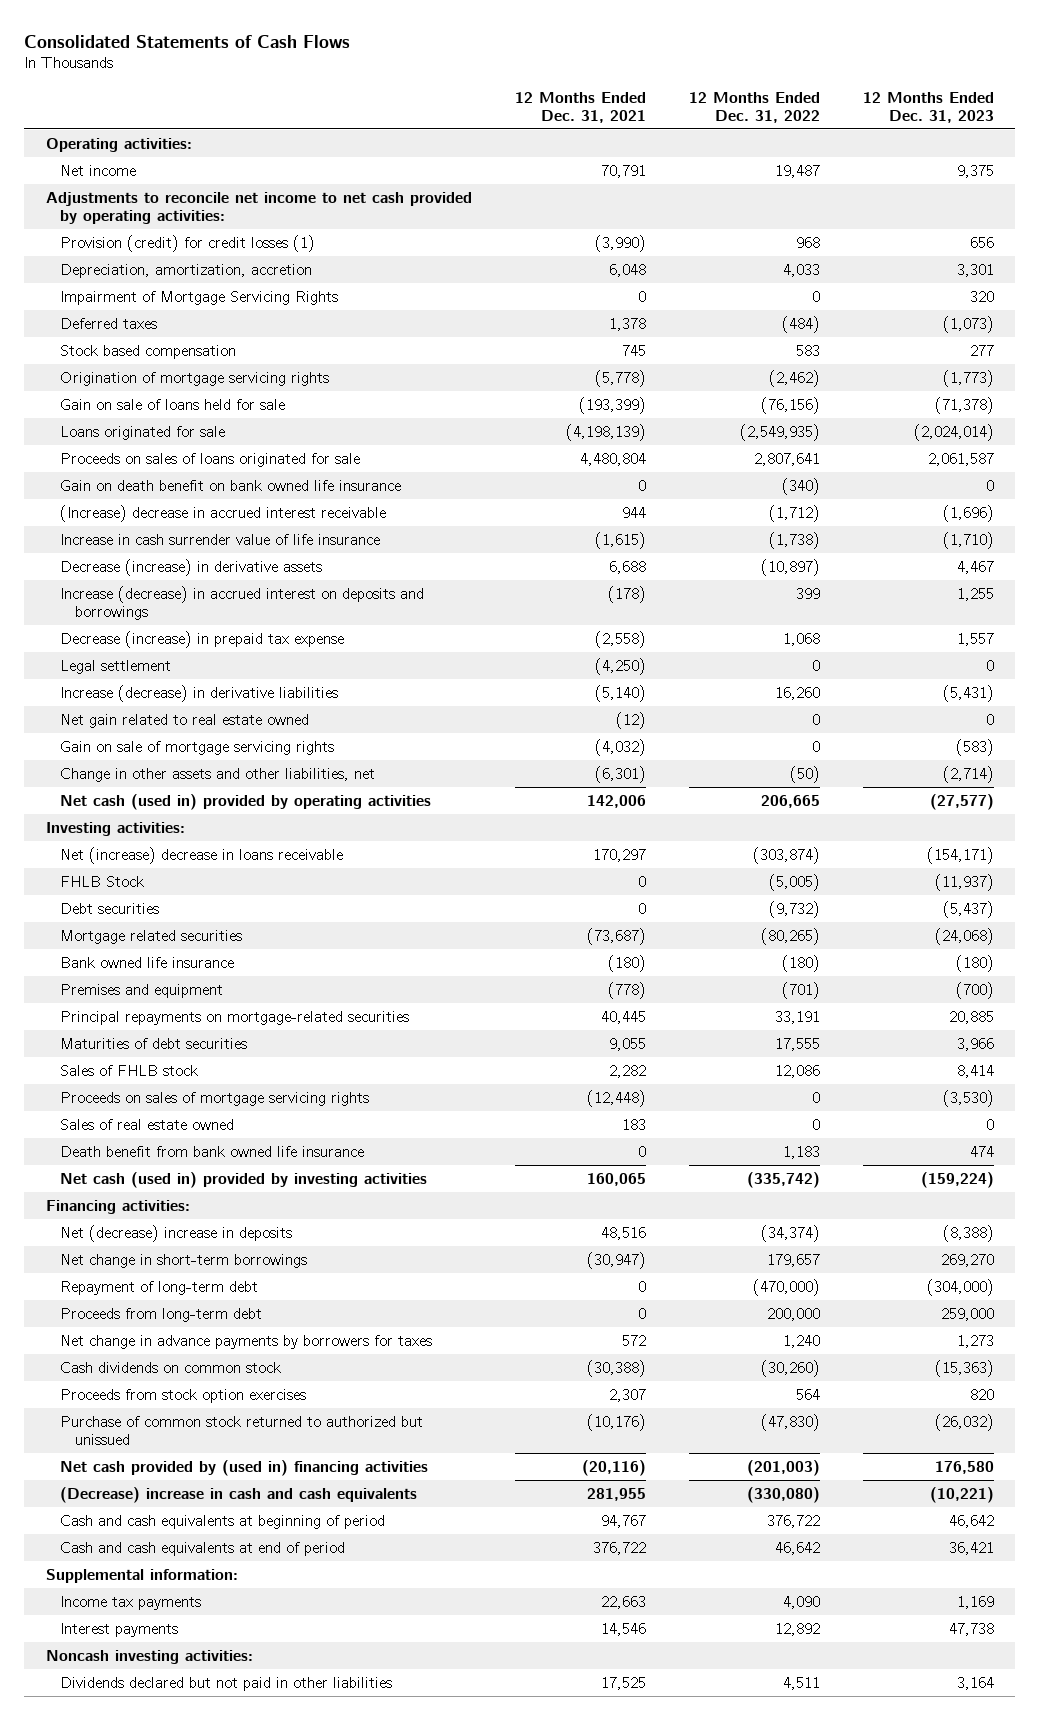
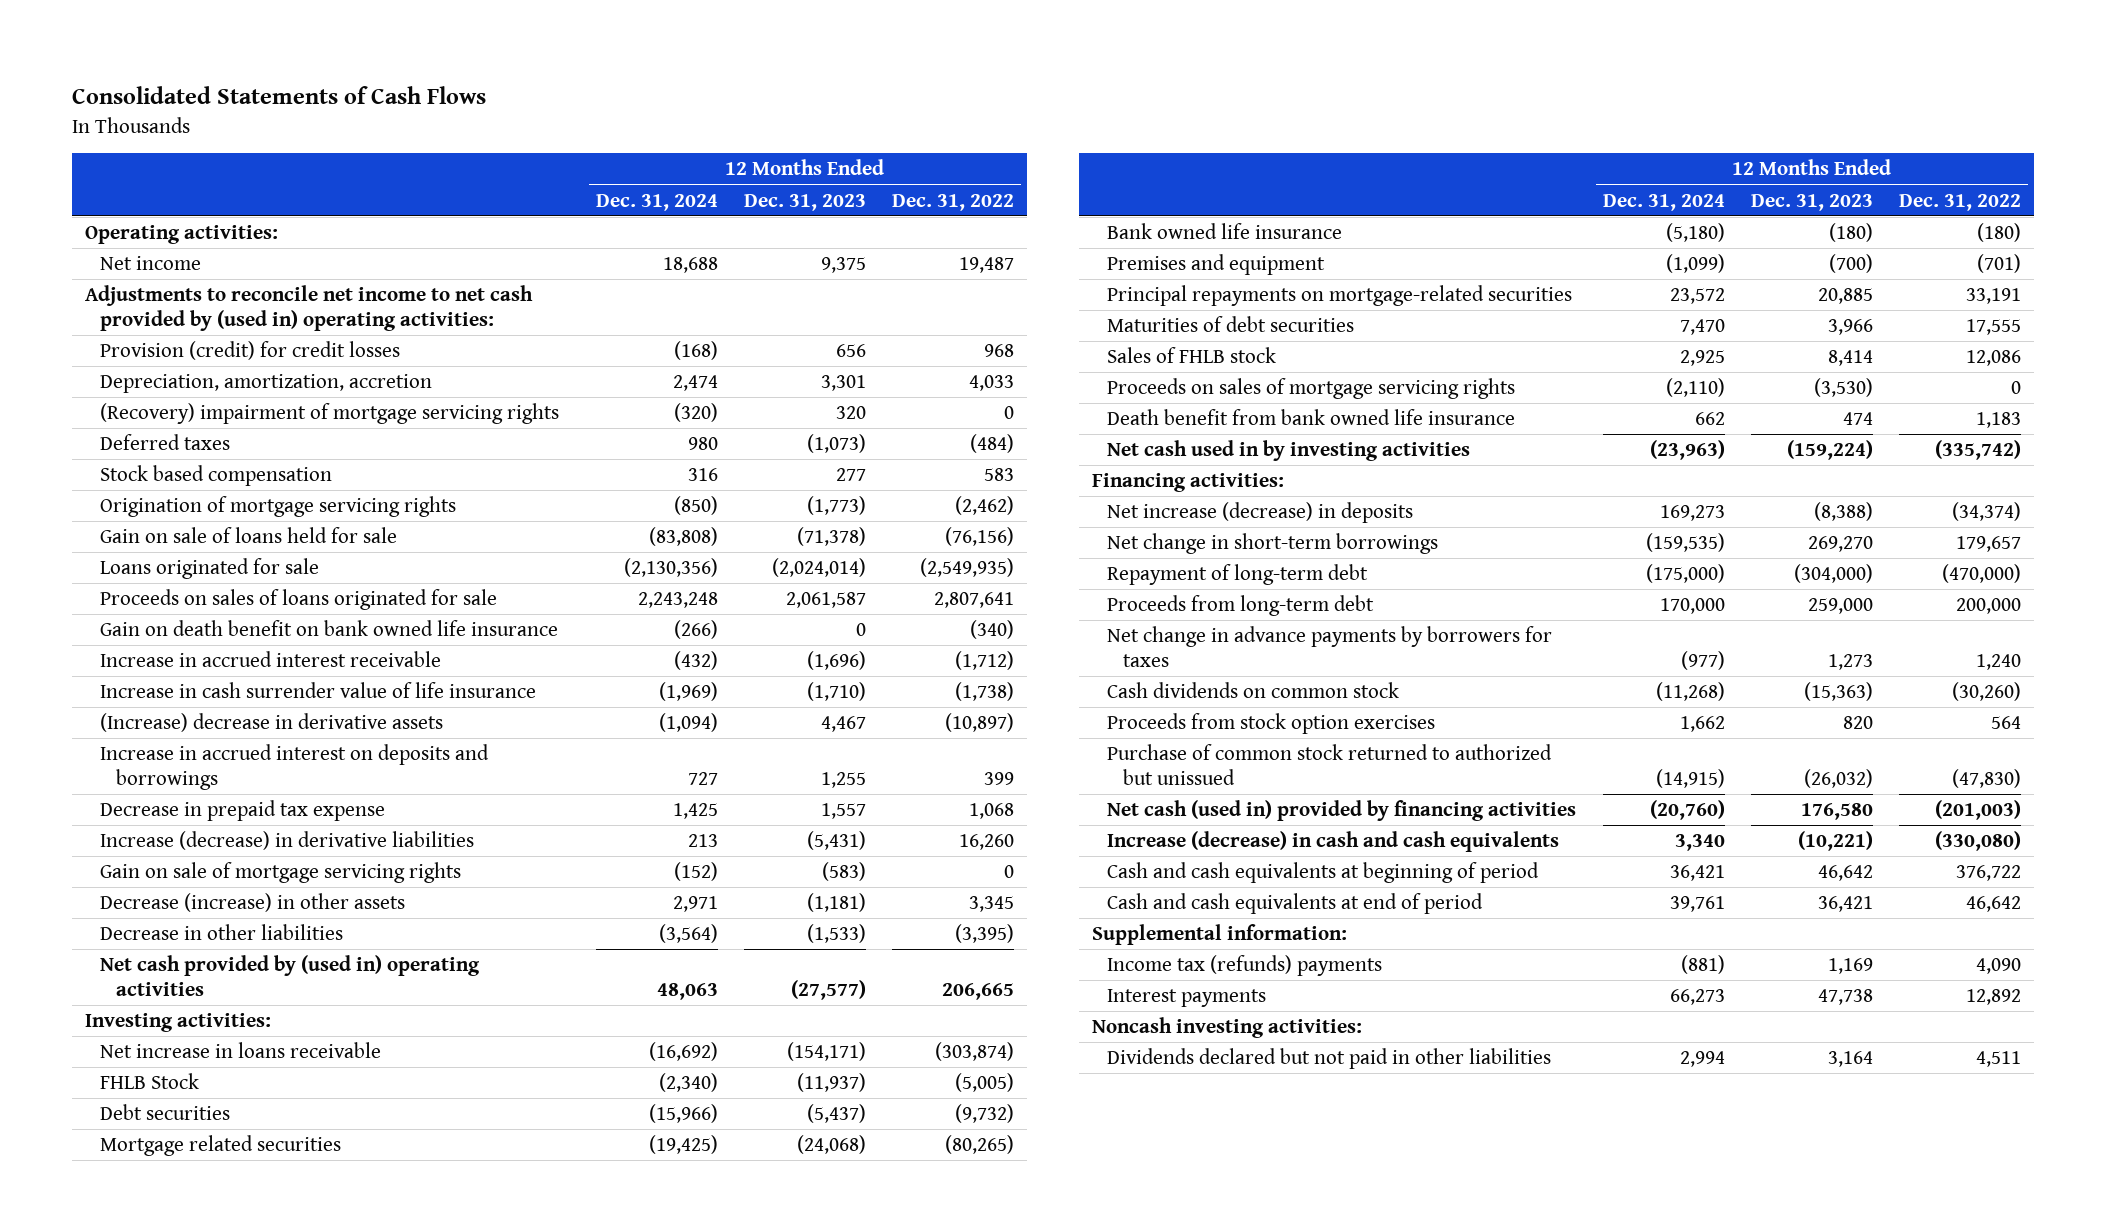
[514,91,646,123] 12 Months Ended Dec. 31, 2021 -> none
none -> [595,193,718,211] Dec. 31, 2024
[45,191,472,224] Adjustments to reconcile net income to net cash provided by operating activities: -> [85,285,534,331] Adjustments to reconcile net income to net cash provided by (used in) operating activities:
[60,234,316,252] Provision (credit) for credit losses (1) -> [100,341,401,361] Provision (credit) for credit losses
[60,290,339,305] Impairment of Mortgage Servicing Rights -> [100,403,560,425] (Recovery) impairment of mortgage servicing rights
[60,504,387,522] (Increase) decrease in accrued interest receivable -> [100,651,442,668] Increase in accrued interest receivable
[60,659,172,674] Legal settlement -> none
[60,558,323,576] Decrease (increase) in derivative assets -> [100,713,444,733] (Increase) decrease in derivative assets
[60,585,425,620] Increase (decrease) in accrued interest on deposits and borrowings -> [100,744,490,790] Increase in accrued interest on deposits and borrowings
[60,630,345,648] Decrease (increase) in prepaid tax expense -> [100,800,386,822] Decrease in prepaid tax expense
[60,713,310,728] Net gain related to real estate owned -> none
[60,767,376,782] Change in other assets and other liabilities, net -> none
none -> [100,893,406,913] Decrease (increase) in other assets
none -> [100,924,344,941] Decrease in other liabilities
[60,793,432,810] Net cash (used in) provided by operating activities -> [100,955,481,996] Net cash provided by (used in) operating activities
[60,846,344,864] Net (increase) decrease in loans receivable -> [100,1042,382,1059] Net increase in loans receivable
[60,1118,235,1130] Sales of real estate owned -> none
[60,1171,428,1188] Net cash (used in) provided by investing activities -> [1107,440,1471,462] Net cash used in by investing activities
[60,1224,293,1242] Net (decrease) increase in deposits -> [1107,502,1414,524] Net increase (decrease) in deposits
[60,1459,429,1476] Net cash provided by (used in) financing activities -> [1107,800,1577,822] Net cash (used in) provided by financing activities
[60,1486,418,1503] (Decrease) increase in cash and cash equivalents -> [1107,831,1560,853] Increase (decrease) in cash and cash equivalents
[60,1595,202,1610] Income tax payments -> [1107,955,1383,977] Income tax (refunds) payments

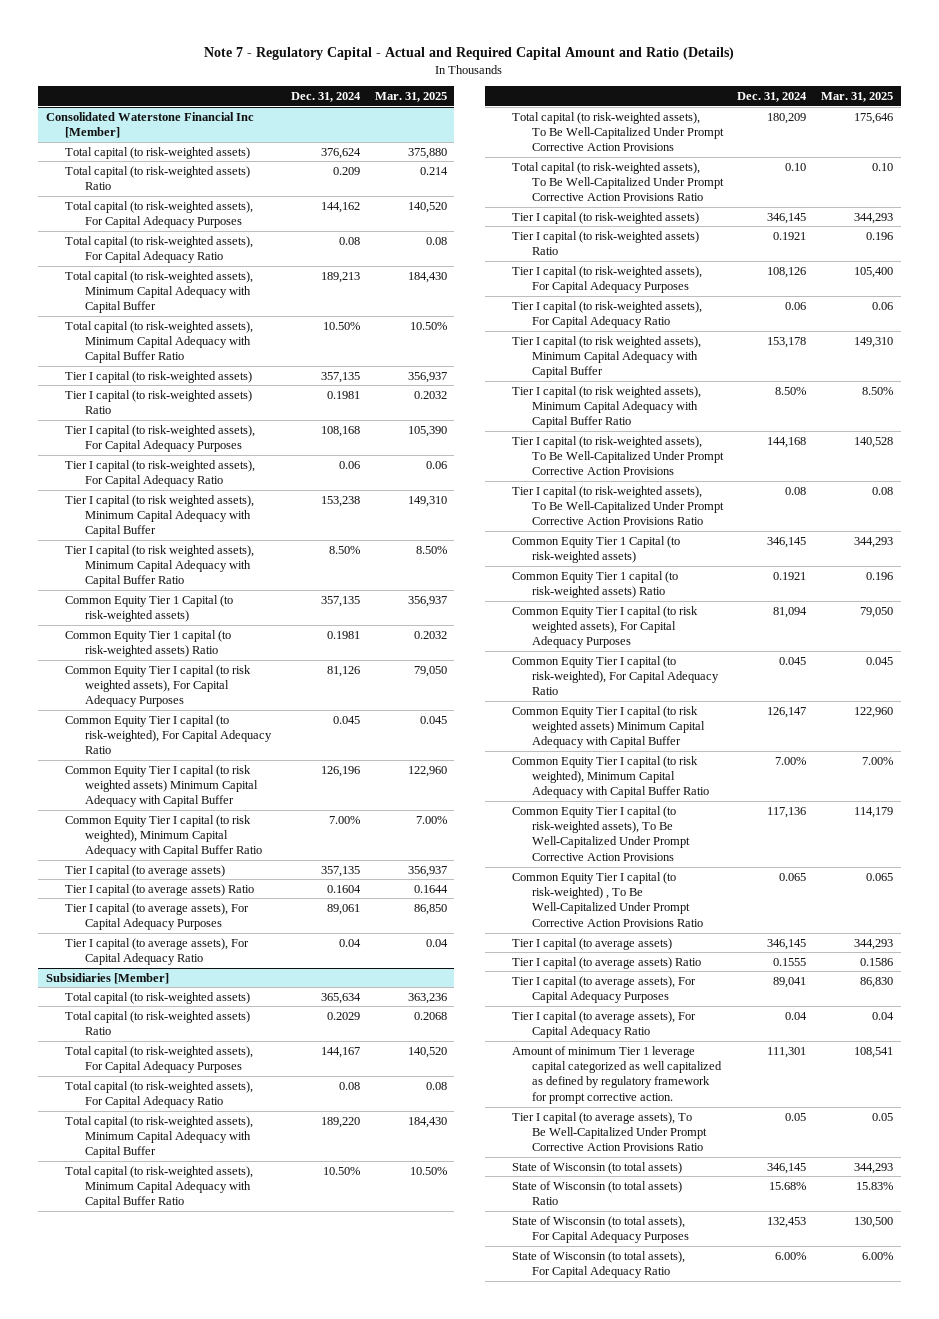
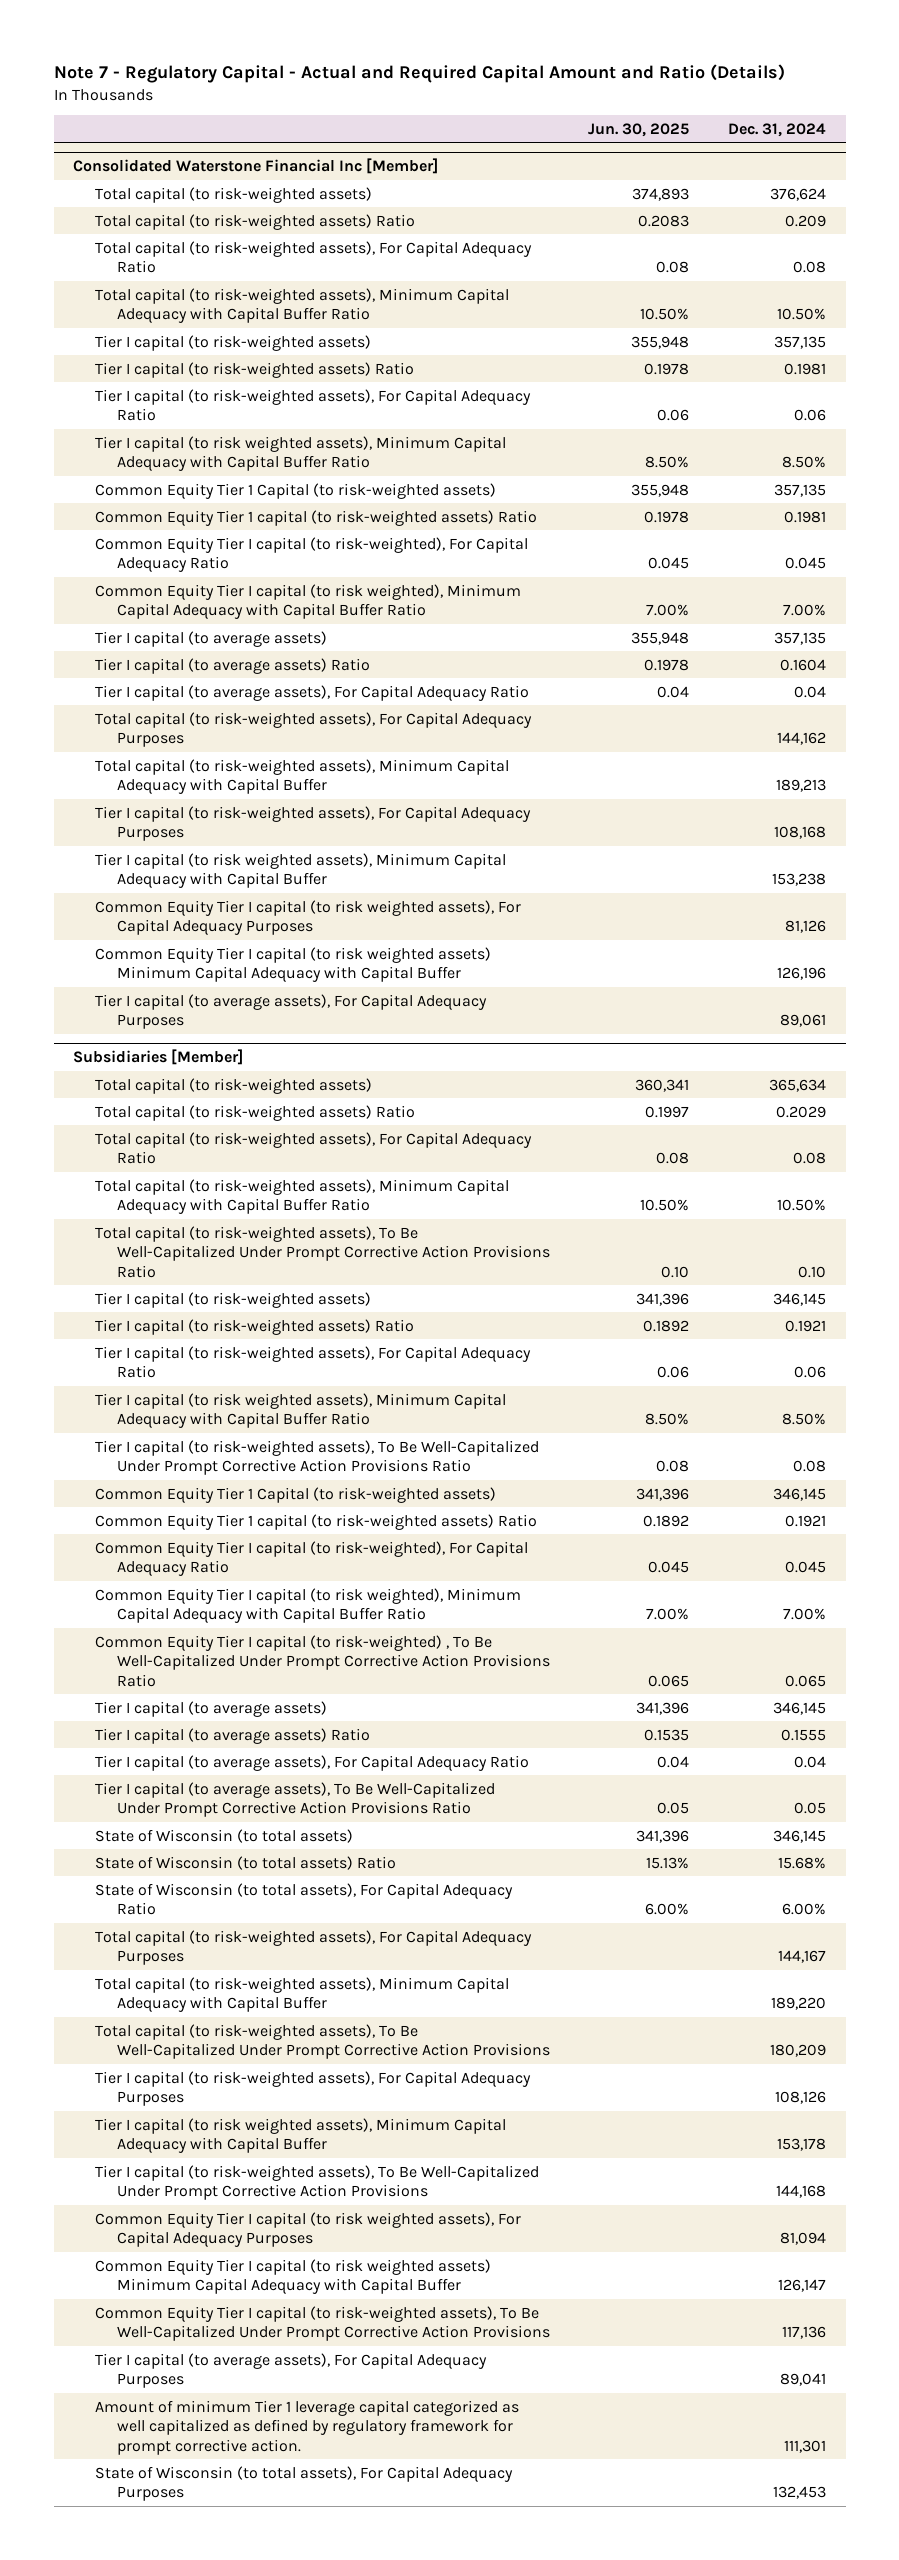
[374,92,447,103] Mar. 31, 2025 -> none
none -> [588,122,690,137] Jun. 30, 2025
[65,200,254,229] Total capital (to risk-weighted assets), For Capital Adequacy Purposes -> [94,711,532,748] Total capital (to risk-weighted assets), For Capital Adequacy Purposes
[65,270,254,314] Total capital (to risk-weighted assets), Minimum Capital Adequacy with Capital Buffer -> [94,758,509,795] Total capital (to risk-weighted assets), Minimum Capital Adequacy with Capital Buffer
[65,424,256,453] Tier I capital (to risk-weighted assets), For Capital Adequacy Purposes -> [94,805,531,842] Tier I capital (to risk-weighted assets), For Capital Adequacy Purposes
[65,494,255,538] Tier I capital (to risk weighted assets), Minimum Capital Adequacy with Capital Buffer -> [94,852,506,889] Tier I capital (to risk weighted assets), Minimum Capital Adequacy with Capital Buffer
[65,664,252,708] Common Equity Tier I capital (to risk weighted assets), For Capital Adequacy Purposes -> [94,899,521,936] Common Equity Tier I capital (to risk weighted assets), For Capital Adequacy Purposes
[65,764,258,808] Common Equity Tier I capital (to risk weighted assets) Minimum Capital Adequacy with Capital Buffer -> [94,946,491,983] Common Equity Tier I capital (to risk weighted assets) Minimum Capital Adequacy with Capital Buffer
[65,902,250,931] Tier I capital (to average assets), For Capital Adequacy Purposes -> [94,993,487,1030] Tier I capital (to average assets), For Capital Adequacy Purposes
[65,1045,254,1074] Total capital (to risk-weighted assets), For Capital Adequacy Purposes -> [94,1929,532,1966] Total capital (to risk-weighted assets), For Capital Adequacy Purposes
[65,1115,254,1159] Total capital (to risk-weighted assets), Minimum Capital Adequacy with Capital Buffer -> [94,1976,509,2013] Total capital (to risk-weighted assets), Minimum Capital Adequacy with Capital Buffer
[511,111,724,152] Total capital (to risk-weighted assets), To Be Well-Capitalized Under Prompt Corrective Action Provisions -> [94,2023,550,2060] Total capital (to risk-weighted assets), To Be Well-Capitalized Under Prompt Corrective Action Provisions
[511,265,702,294] Tier I capital (to risk-weighted assets), For Capital Adequacy Purposes -> [94,2070,531,2107] Tier I capital (to risk-weighted assets), For Capital Adequacy Purposes
[511,335,701,379] Tier I capital (to risk weighted assets), Minimum Capital Adequacy with Capital Buffer -> [94,2117,506,2154] Tier I capital (to risk weighted assets), Minimum Capital Adequacy with Capital Buffer
[511,435,724,476] Tier I capital (to risk-weighted assets), To Be Well-Capitalized Under Prompt Corrective Action Provisions -> [94,2164,539,2201] Tier I capital (to risk-weighted assets), To Be Well-Capitalized Under Prompt Corrective Action Provisions
[511,605,698,649] Common Equity Tier I capital (to risk weighted assets), For Capital Adequacy Purposes -> [94,2211,521,2248] Common Equity Tier I capital (to risk weighted assets), For Capital Adequacy Purposes
[511,705,705,749] Common Equity Tier I capital (to risk weighted assets) Minimum Capital Adequacy with Capital Buffer -> [94,2258,491,2295] Common Equity Tier I capital (to risk weighted assets) Minimum Capital Adequacy with Capital Buffer
[511,805,690,861] Common Equity Tier I capital (to risk-weighted assets), To Be Well-Capitalized Under Prompt Corrective Action Provisions -> [94,2305,550,2342] Common Equity Tier I capital (to risk-weighted assets), To Be Well-Capitalized Under Prompt Corrective Action Provisions
[511,975,696,1004] Tier I capital (to average assets), For Capital Adequacy Purposes -> [94,2352,487,2389] Tier I capital (to average assets), For Capital Adequacy Purposes
[511,1045,722,1104] Amount of minimum Tier 1 leverage capital categorized as well capitalized as defined by regulatory framework for prompt corrective action. -> [94,2399,519,2455] Amount of minimum Tier 1 leverage capital categorized as well capitalized as defined by regulatory framework for prompt corrective action.
[511,1215,689,1244] State of Wisconsin (to total assets), For Capital Adequacy Purposes -> [94,2465,513,2502] State of Wisconsin (to total assets), For Capital Adequacy Purposes

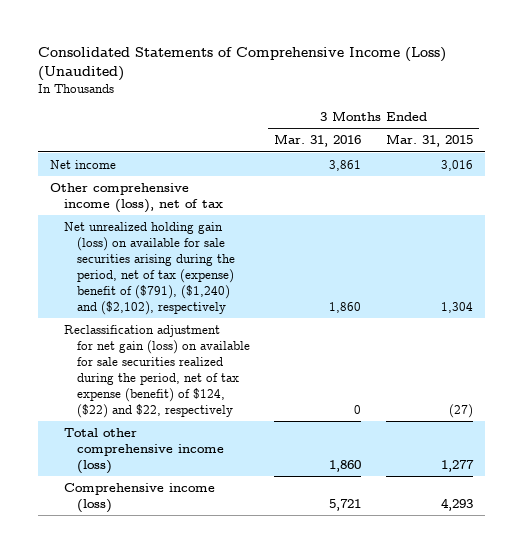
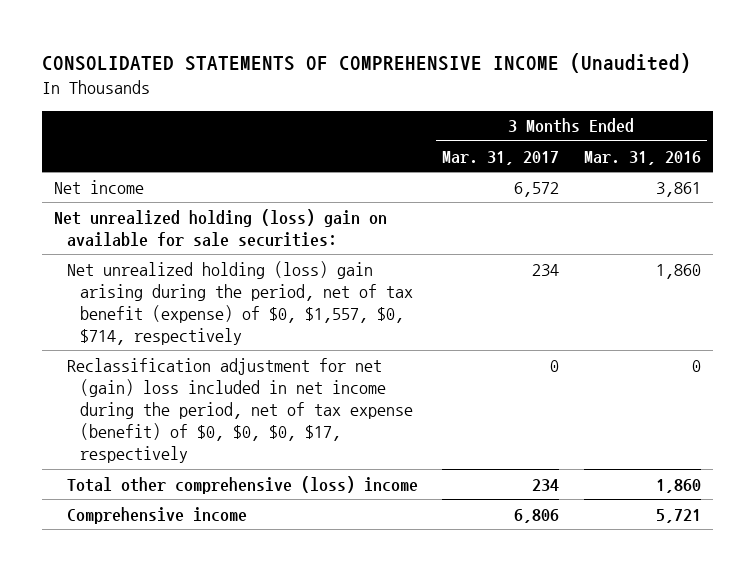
[38,47,447,82] Consolidated Statements of Comprehensive Income (Loss) (Unaudited) -> [41,53,691,74] CONSOLIDATED STATEMENTS OF COMPREHENSIVE INCOME (Unaudited)
[385,134,473,148] Mar. 31, 2015 -> none
none -> [442,150,560,165] Mar. 31, 2017
[50,182,223,213] Other comprehensive income (loss), net of tax -> none
none -> [53,208,387,247] Net unrealized holding (loss) gain on available for sale securities:
[63,221,236,315] Net unrealized holding gain (loss) on available for sale securities arising during the period, net of tax (expense) benefit of ($791), ($1,240) and ($2,102), respectively -> [66,260,414,345] Net unrealized holding (loss) gain arising during the period, net of tax benefit (expense) of $0, $1,557, $0, $714, respectively
[63,324,251,418] Reclassification adjustment for net gain (loss) on available for sale securities realized during the period, net of tax expense (benefit) of $124, ($22) and $22, respectively -> [66,357,414,464] Reclassification adjustment for net (gain) loss included in net income during the period, net of tax expense (benefit) of $0, $0, $0, $17, respectively
[63,427,225,474] Total other comprehensive income (loss) -> [66,475,418,494] Total other comprehensive (loss) income
[63,482,215,513] Comprehensive income (loss) -> [66,506,247,524] Comprehensive income

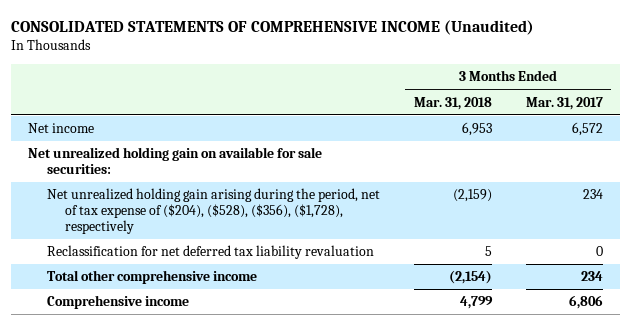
[583,150,701,165] Mar. 31, 2016 -> none
none -> [413,96,492,110] Mar. 31, 2018
[66,357,414,464] Reclassification adjustment for net (gain) loss included in net income during the period, net of tax expense (benefit) of $0, $0, $0, $17, respectively -> none
[53,208,387,247] Net unrealized holding (loss) gain on available for sale securities: -> [27,147,322,175] Net unrealized holding gain on available for sale securities:
[66,260,414,345] Net unrealized holding (loss) gain arising during the period, net of tax benefit (expense) of $0, $1,557, $0, $714, respectively -> [46,188,380,235] Net unrealized holding gain arising during the period, net of tax expense of ($204), ($528), ($356), ($1,728), respectively
none -> [46,245,374,260] Reclassification for net deferred tax liability revaluation
[66,475,418,494] Total other comprehensive (loss) income -> [46,270,257,285] Total other comprehensive income

